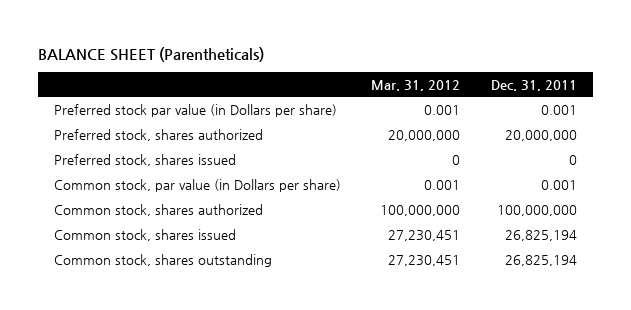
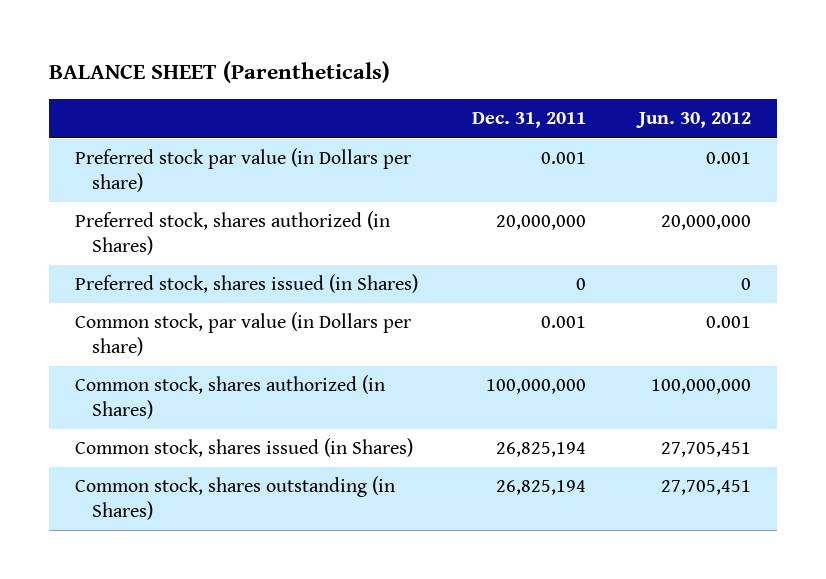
[371,79,461,91] Mar. 31, 2012 -> none
none -> [635,112,751,129] Jun. 30, 2012
[53,128,263,141] Preferred stock, shares authorized -> [75,211,391,255] Preferred stock, shares authorized (in Shares)
[53,153,236,166] Preferred stock, shares issued -> [75,274,419,294] Preferred stock, shares issued (in Shares)
[53,203,263,216] Common stock, shares authorized -> [75,375,386,419] Common stock, shares authorized (in Shares)
[53,228,236,241] Common stock, shares issued -> [75,438,414,458] Common stock, shares issued (in Shares)
[53,253,272,267] Common stock, shares outstanding -> [75,476,396,520] Common stock, shares outstanding (in Shares)

